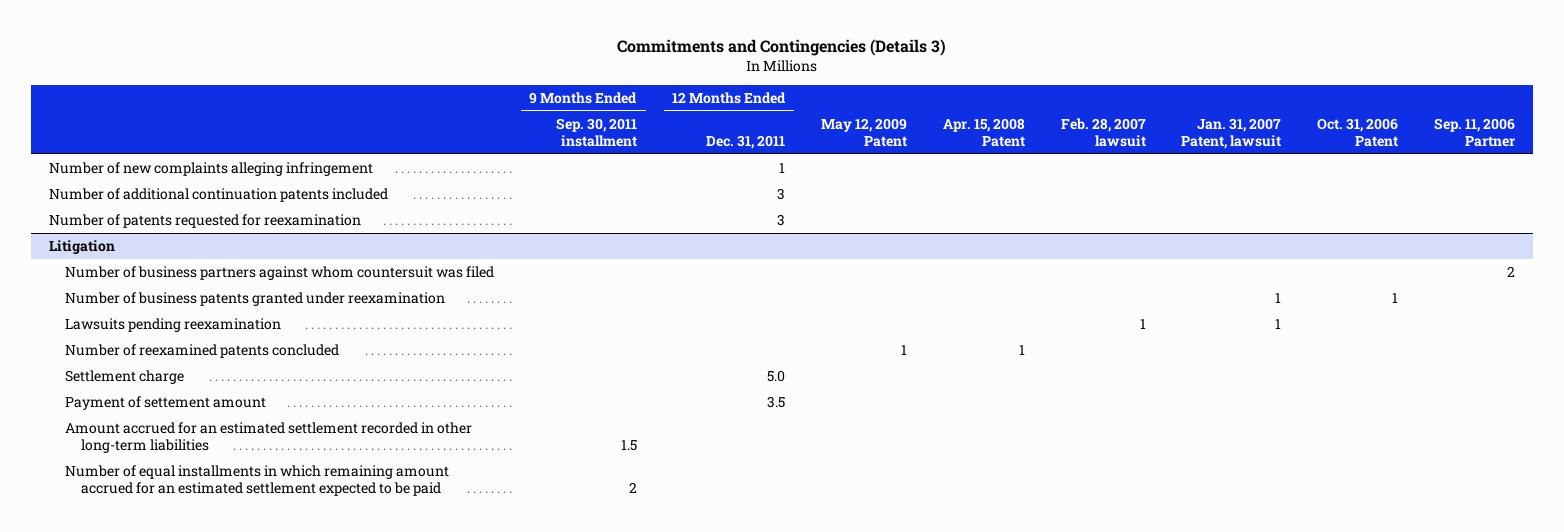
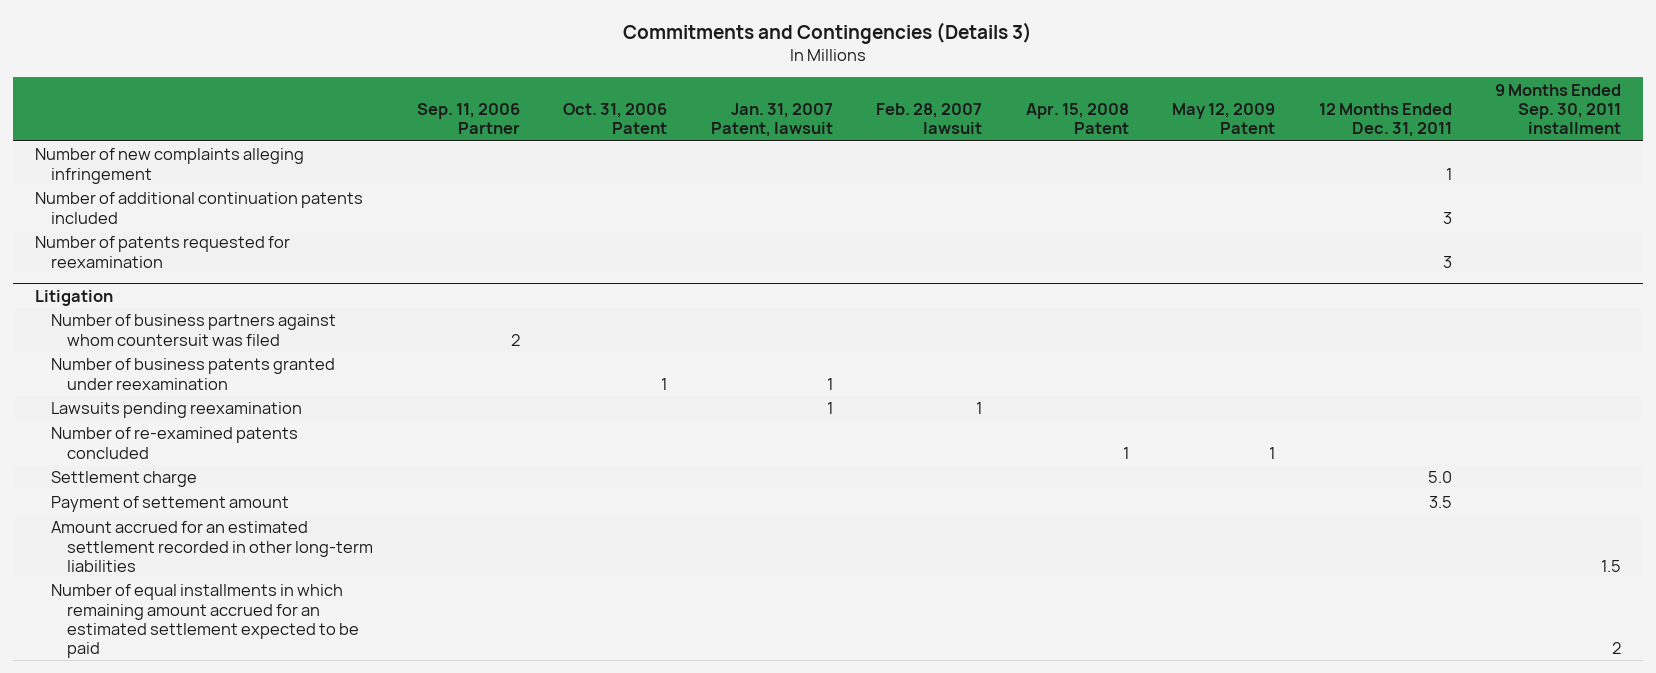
[64,343,339,358] Number of reexamined patents concluded -> [51,427,299,459] Number of re-examined patents concluded

